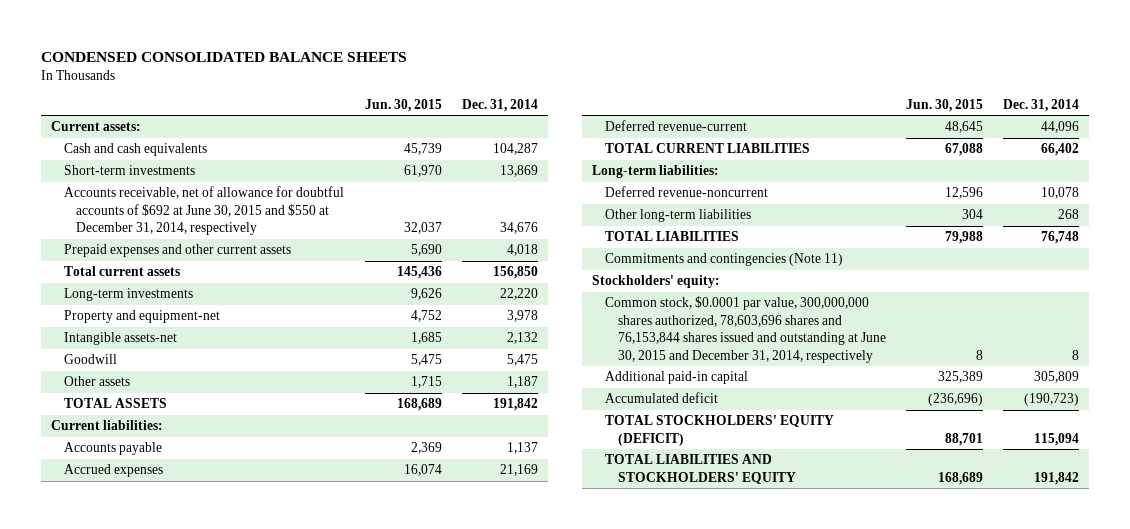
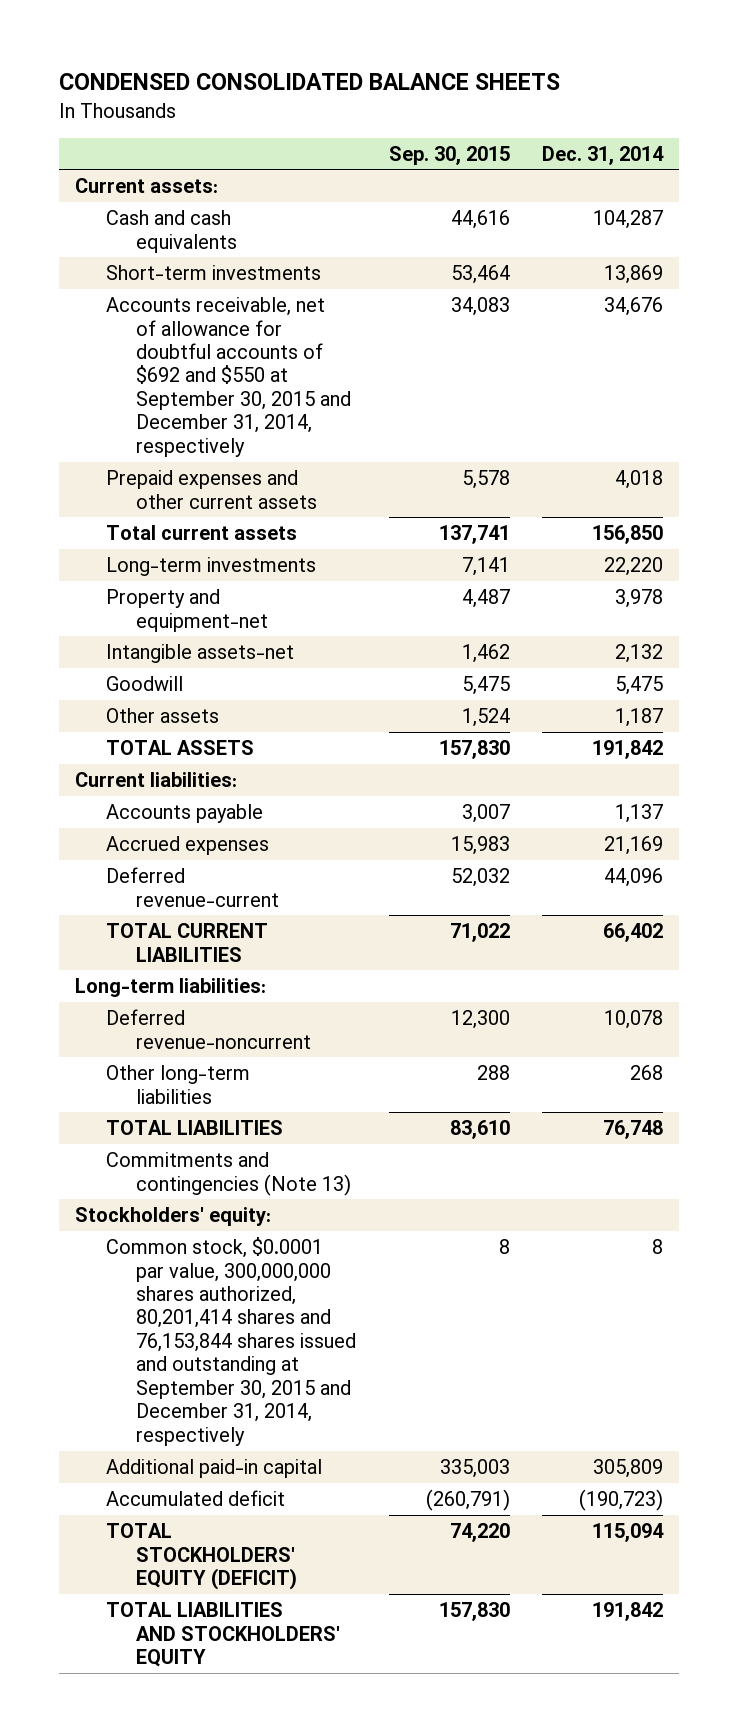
[364,99,442,113] Jun. 30, 2015 -> none
none -> [388,145,510,165] Sep. 30, 2015
[63,186,344,236] Accounts receivable, net of allowance for doubtful accounts of $692 at June 30, 2015 and $550 at December 31, 2014, respectively -> [105,297,352,457] Accounts receivable, net of allowance for doubtful accounts of $692 and $550 at September 30, 2015 and December 31, 2014, respectively
[604,253,843,267] Commitments and contingencies (Note 11) -> [105,1152,352,1196] Commitments and contingencies (Note 13)
[604,296,886,363] Common stock, $0.0001 par value, 300,000,000 shares authorized, 78,603,696 shares and 76,153,844 shares issued and outstanding at June 30, 2015 and December 31, 2014, respectively -> [105,1237,357,1446] Common stock, $0.0001 par value, 300,000,000 shares authorized, 80,201,414 shares and 76,153,844 shares issued and outstanding at September 30, 2015 and December 31, 2014, respectively

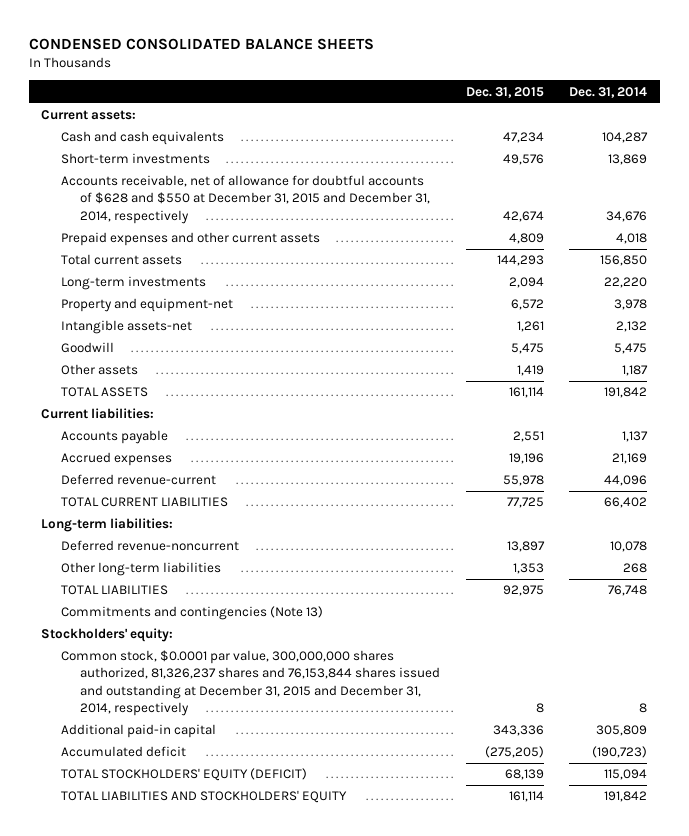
[388,145,510,165] Sep. 30, 2015 -> none
none -> [465,86,544,98] Dec. 31, 2015
[105,297,352,457] Accounts receivable, net of allowance for doubtful accounts of $692 and $550 at September 30, 2015 and December 31, 2014, respectively -> [60,175,431,224] Accounts receivable, net of allowance for doubtful accounts of $628 and $550 at December 31, 2015 and December 31, 2014, respectively
[105,1237,357,1446] Common stock, $0.0001 par value, 300,000,000 shares authorized, 80,201,414 shares and 76,153,844 shares issued and outstanding at September 30, 2015 and December 31, 2014, respectively -> [60,650,441,716] Common stock, $0.0001 par value, 300,000,000 shares authorized, 81,326,237 shares and 76,153,844 shares issued and outstanding at December 31, 2015 and December 31, 2014, respectively

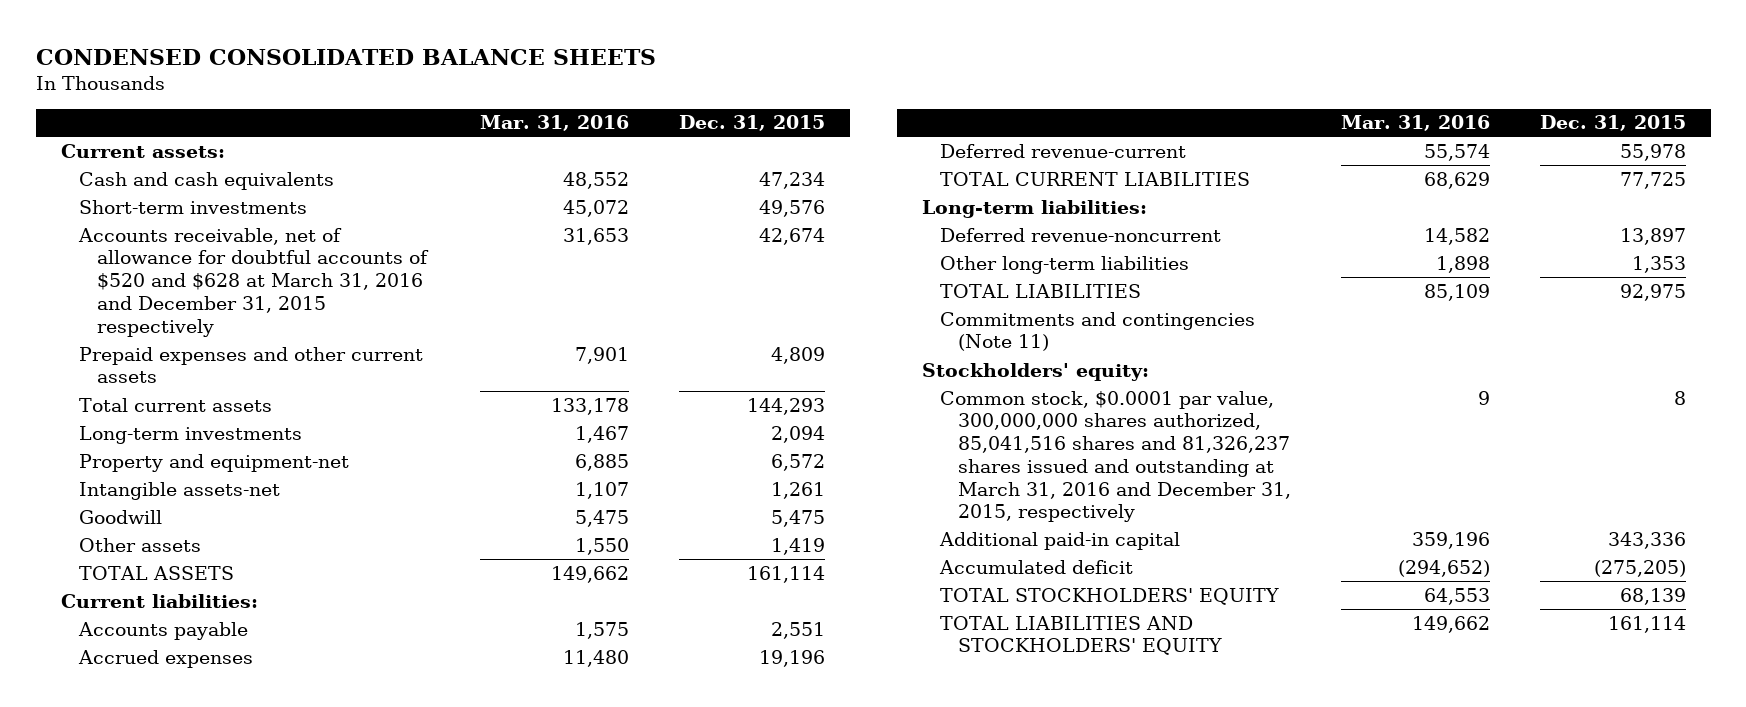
[569,86,648,98] Dec. 31, 2014 -> none
none -> [479,115,629,132] Mar. 31, 2016
[60,175,431,224] Accounts receivable, net of allowance for doubtful accounts of $628 and $550 at December 31, 2015 and December 31, 2014, respectively -> [77,227,429,337] Accounts receivable, net of allowance for doubtful accounts of $520 and $628 at March 31, 2016 and December 31, 2015 respectively
[60,606,323,621] Commitments and contingencies (Note 13) -> [939,311,1255,352] Commitments and contingencies (Note 11)
[60,650,441,716] Common stock, $0.0001 par value, 300,000,000 shares authorized, 81,326,237 shares and 76,153,844 shares issued and outstanding at December 31, 2015 and December 31, 2014, respectively -> [939,390,1291,523] Common stock, $0.0001 par value, 300,000,000 shares authorized, 85,041,516 shares and 81,326,237 shares issued and outstanding at March 31, 2016 and December 31, 2015, respectively
[60,768,307,782] TOTAL STOCKHOLDERS' EQUITY (DEFICIT) -> [939,587,1279,605] TOTAL STOCKHOLDERS' EQUITY

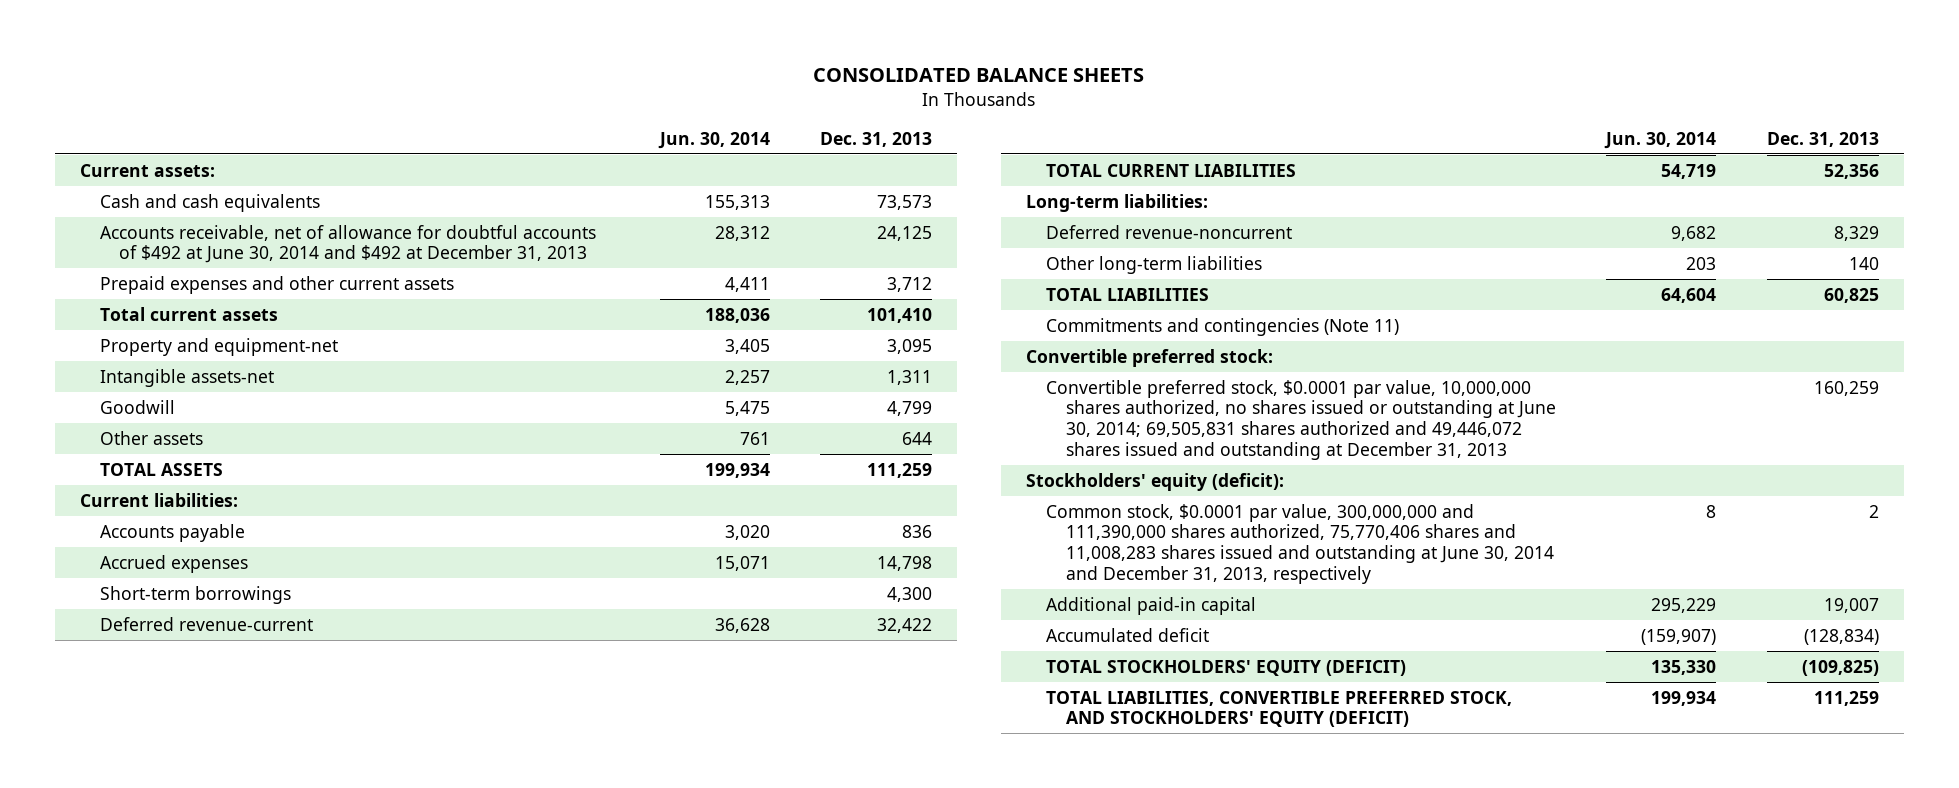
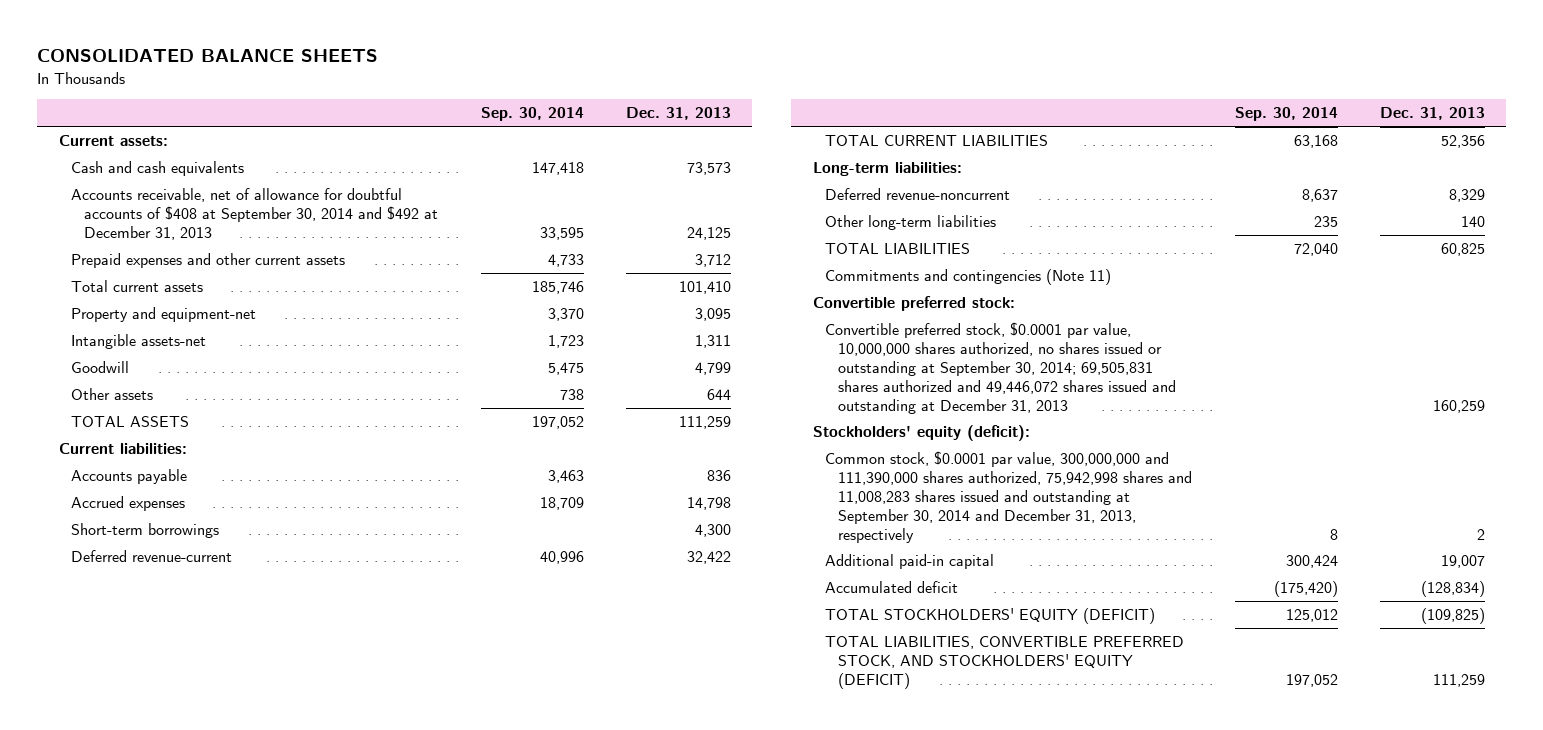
[657,131,770,149] Jun. 30, 2014 -> none
none -> [480,107,584,122] Sep. 30, 2014
[99,224,596,264] Accounts receivable, net of allowance for doubtful accounts of $492 at June 30, 2014 and $492 at December 31, 2013 -> [71,187,439,240] Accounts receivable, net of allowance for doubtful accounts of $408 at September 30, 2014 and $492 at December 31, 2013
[1046,379,1556,461] Convertible preferred stock, $0.0001 par value, 10,000,000 shares authorized, no shares issued or outstanding at June 30, 2014; 69,505,831 shares authorized and 49,446,072 shares issued and outstanding at December 31, 2013 -> [825,321,1177,414] Convertible preferred stock, $0.0001 par value, 10,000,000 shares authorized, no shares issued or outstanding at September 30, 2014; 69,505,831 shares authorized and 49,446,072 shares issued and outstanding at December 31, 2013
[1046,503,1554,585] Common stock, $0.0001 par value, 300,000,000 and 111,390,000 shares authorized, 75,770,406 shares and 11,008,283 shares issued and outstanding at June 30, 2014 and December 31, 2013, respectively -> [825,450,1193,543] Common stock, $0.0001 par value, 300,000,000 and 111,390,000 shares authorized, 75,942,998 shares and 11,008,283 shares issued and outstanding at September 30, 2014 and December 31, 2013, respectively

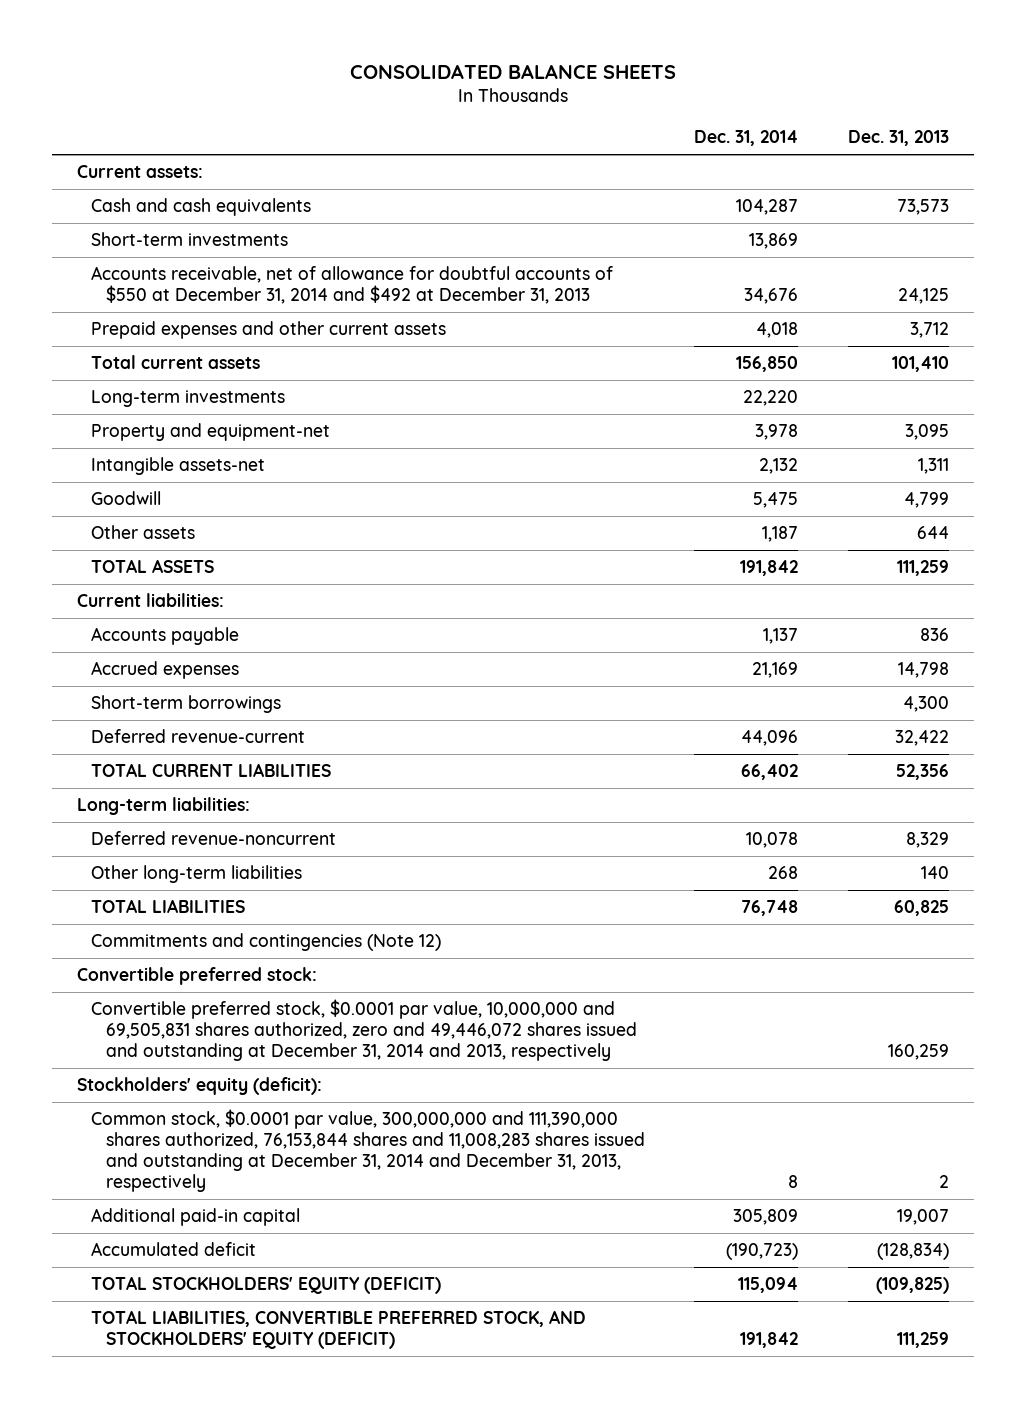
[480,107,584,122] Sep. 30, 2014 -> none
none -> [694,130,799,147] Dec. 31, 2014
none -> [91,232,289,247] Short-term investments
[71,187,439,240] Accounts receivable, net of allowance for doubtful accounts of $408 at September 30, 2014 and $492 at December 31, 2013 -> [91,266,614,305] Accounts receivable, net of allowance for doubtful accounts of $550 at December 31, 2014 and $492 at December 31, 2013
none -> [91,390,286,408] Long-term investments
[825,268,1112,285] Commitments and contingencies (Note 11) -> [91,933,442,952] Commitments and contingencies (Note 12)
[825,321,1177,414] Convertible preferred stock, $0.0001 par value, 10,000,000 shares authorized, no shares issued or outstanding at September 30, 2014; 69,505,831 shares authorized and 49,446,072 shares issued and outstanding at December 31, 2013 -> [91,999,637,1061] Convertible preferred stock, $0.0001 par value, 10,000,000 and 69,505,831 shares authorized, zero and 49,446,072 shares issued and outstanding at December 31, 2014 and 2013, respectively
[825,450,1193,543] Common stock, $0.0001 par value, 300,000,000 and 111,390,000 shares authorized, 75,942,998 shares and 11,008,283 shares issued and outstanding at September 30, 2014 and December 31, 2013, respectively -> [91,1109,645,1192] Common stock, $0.0001 par value, 300,000,000 and 111,390,000 shares authorized, 76,153,844 shares and 11,008,283 shares issued and outstanding at December 31, 2014 and December 31, 2013, respectively

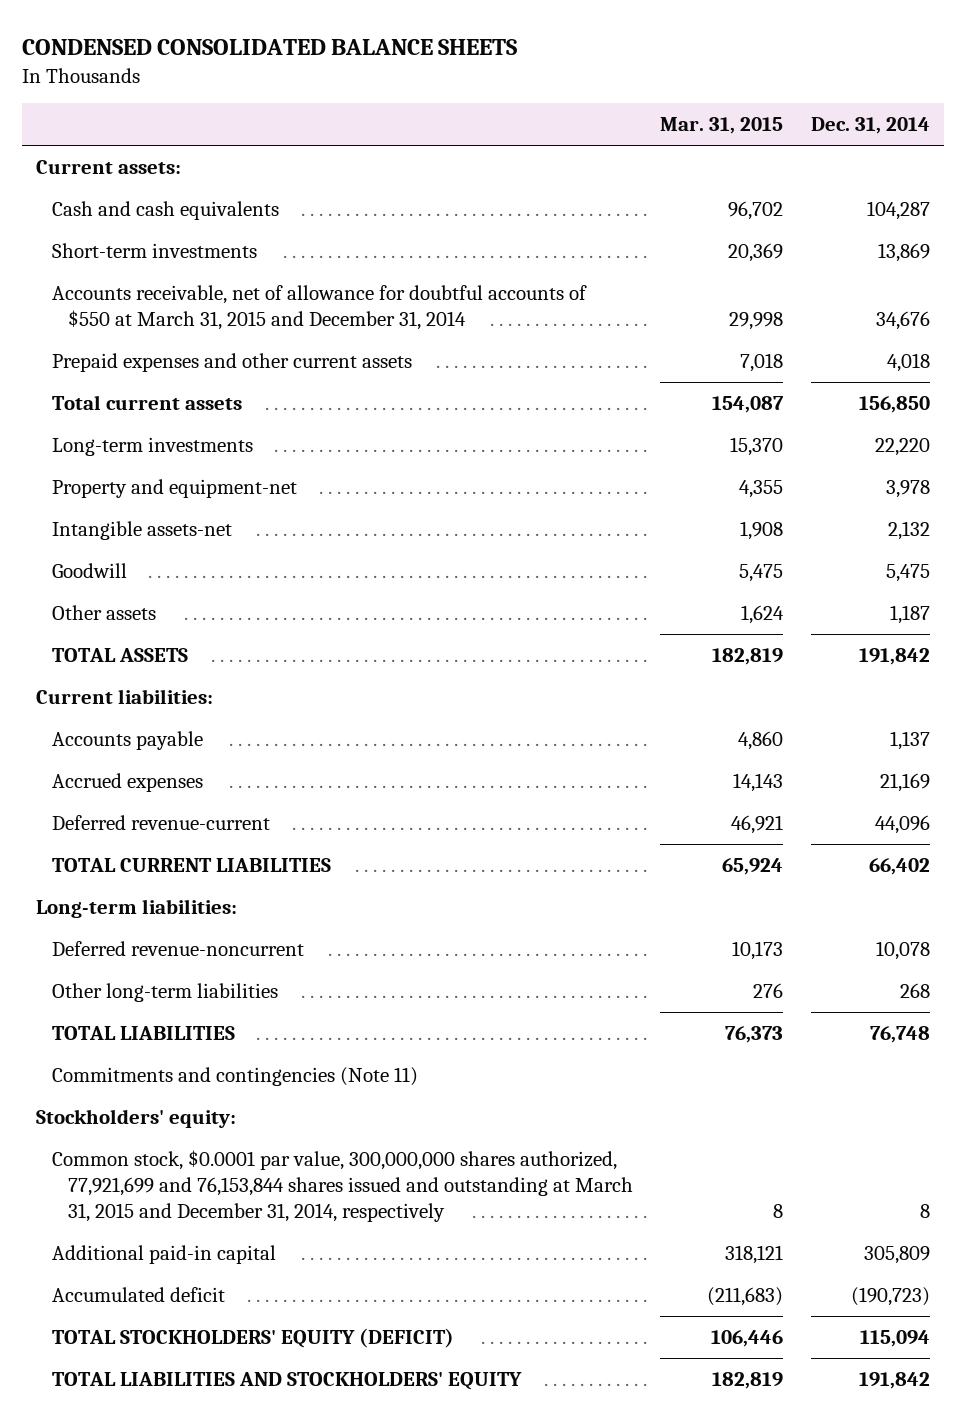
[350,63,677,79] CONSOLIDATED BALANCE SHEETS -> [22,38,518,55] CONDENSED CONSOLIDATED BALANCE SHEETS
[848,130,950,147] Dec. 31, 2013 -> none
none -> [660,117,784,135] Mar. 31, 2015
[91,266,614,305] Accounts receivable, net of allowance for doubtful accounts of $550 at December 31, 2014 and $492 at December 31, 2013 -> [51,285,587,331] Accounts receivable, net of allowance for doubtful accounts of $550 at March 31, 2015 and December 31, 2014
[91,695,282,714] Short-term borrowings -> none
[76,967,317,986] Convertible preferred stock: -> none
[91,999,637,1061] Convertible preferred stock, $0.0001 par value, 10,000,000 and 69,505,831 shares authorized, zero and 49,446,072 shares issued and outstanding at December 31, 2014 and 2013, respectively -> none
[91,933,442,952] Commitments and contingencies (Note 12) -> [51,1067,418,1087] Commitments and contingencies (Note 11)
[76,1077,322,1096] Stockholders' equity (deficit): -> [36,1109,237,1129] Stockholders' equity:
[91,1109,645,1192] Common stock, $0.0001 par value, 300,000,000 and 111,390,000 shares authorized, 76,153,844 shares and 11,008,283 shares issued and outstanding at December 31, 2014 and December 31, 2013, respectively -> [51,1150,633,1223] Common stock, $0.0001 par value, 300,000,000 shares authorized, 77,921,699 and 76,153,844 shares issued and outstanding at March 31, 2015 and December 31, 2014, respectively
[91,1310,587,1350] TOTAL LIABILITIES, CONVERTIBLE PREFERRED STOCK, AND STOCKHOLDERS' EQUITY (DEFICIT) -> [51,1372,522,1391] TOTAL LIABILITIES AND STOCKHOLDERS' EQUITY

